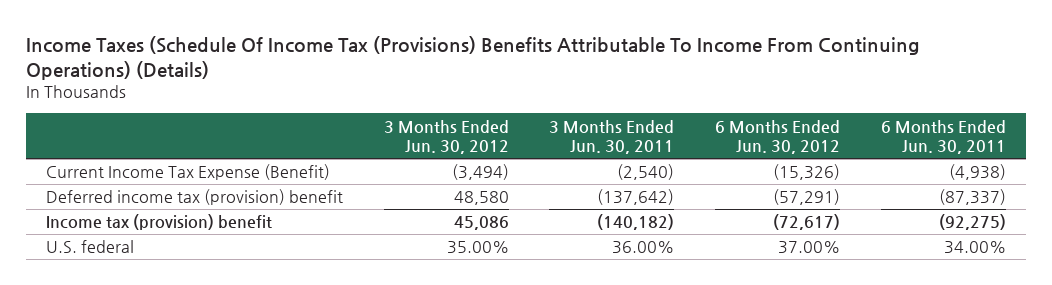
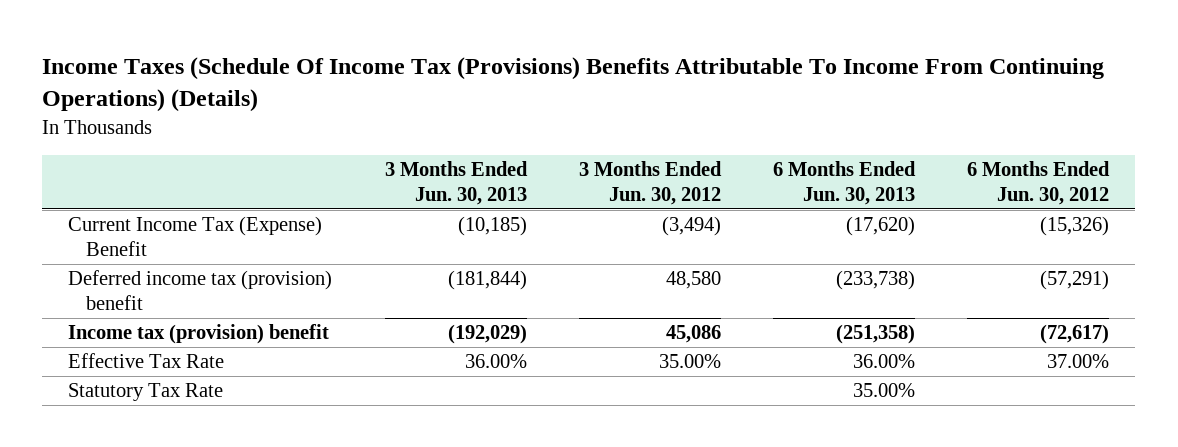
[549,119,675,155] 3 Months Ended Jun. 30, 2011 -> none
[880,119,1006,155] 6 Months Ended Jun. 30, 2011 -> none
none -> [384,161,528,205] 3 Months Ended Jun. 30, 2013
none -> [773,161,917,205] 6 Months Ended Jun. 30, 2013
[45,164,330,181] Current Income Tax Expense (Benefit) -> [68,216,323,256] Current Income Tax (Expense) Benefit
[45,240,134,254] U.S. federal -> [68,353,225,369] Effective Tax Rate
none -> [68,383,224,402] Statutory Tax Rate

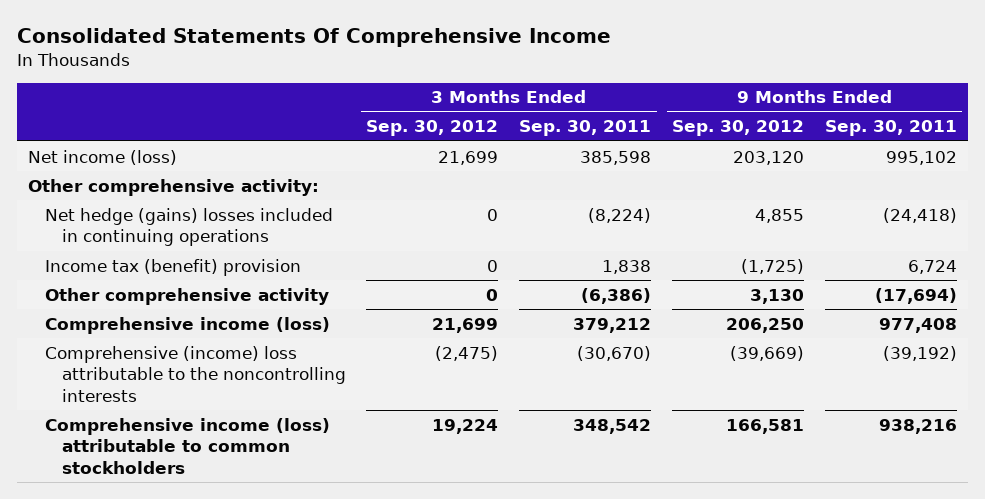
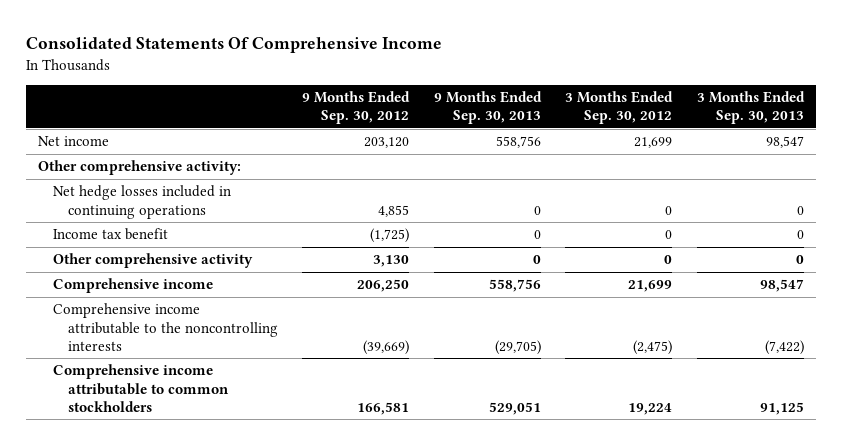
[519,120,652,137] Sep. 30, 2011 -> none
[825,120,958,137] Sep. 30, 2011 -> none
none -> [433,91,542,125] 9 Months Ended Sep. 30, 2013
none -> [696,91,805,125] 3 Months Ended Sep. 30, 2013
[27,149,177,165] Net income (loss) -> [38,136,110,147] Net income
[44,207,333,247] Net hedge (gains) losses included in continuing operations -> [52,185,231,219] Net hedge losses included in continuing operations
[44,258,301,276] Income tax (benefit) provision -> [52,228,168,241] Income tax benefit
[44,316,330,334] Comprehensive income (loss) -> [52,278,213,294] Comprehensive income
[44,345,346,402] Comprehensive (income) loss attributable to the noncontrolling interests -> [52,303,278,351] Comprehensive income attributable to the noncontrolling interests
[44,417,330,474] Comprehensive income (loss) attributable to common stockholders -> [52,364,229,412] Comprehensive income attributable to common stockholders

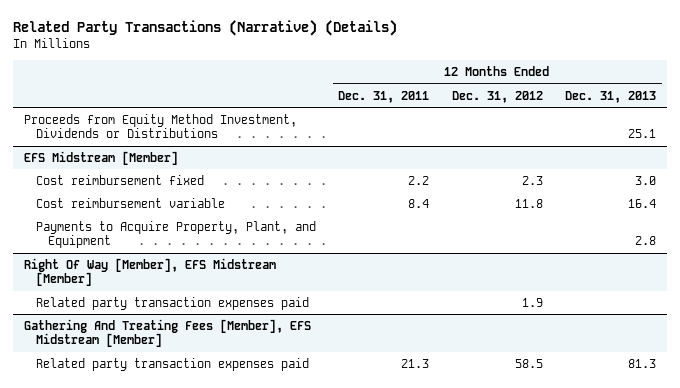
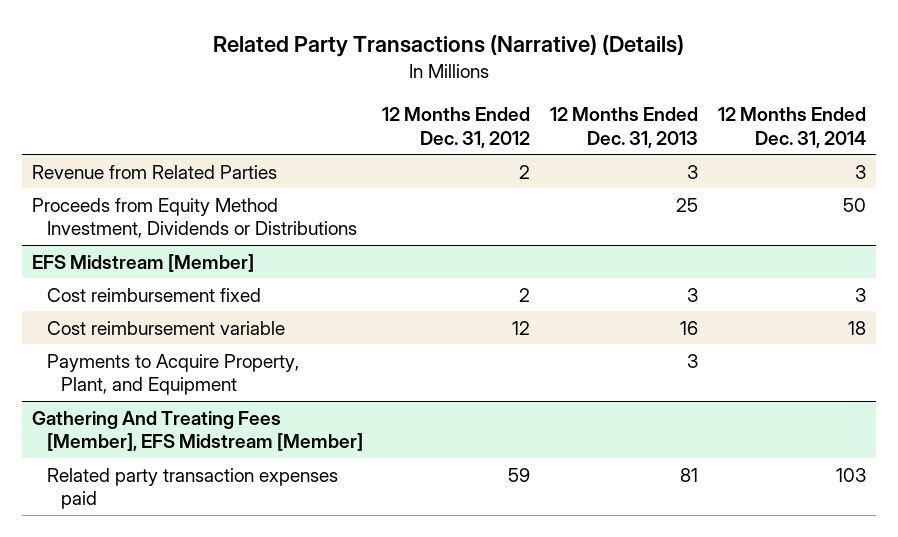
[338,90,430,103] Dec. 31, 2011 -> none
none -> [718,106,867,148] 12 Months Ended Dec. 31, 2014
none -> [31,164,277,179] Revenue from Related Parties
[628,129,657,139] 25.1 -> [676,197,699,212] 25
[23,258,276,287] Right Of Way [Member], EFS Midstream [Member] -> none
[35,297,309,311] Related party transaction expenses paid -> none
[521,176,543,186] 2.3 -> [519,287,531,302] 2
[635,176,657,186] 3.0 -> [687,287,699,302] 3
[514,199,543,209] 11.8 -> [512,320,531,335] 12
[628,199,657,209] 16.4 -> [680,320,699,335] 16
[635,236,657,246] 2.8 -> [687,353,699,368] 3
[514,359,543,369] 58.5 -> [508,467,531,482] 59
[628,359,657,369] 81.3 -> [680,467,699,482] 81

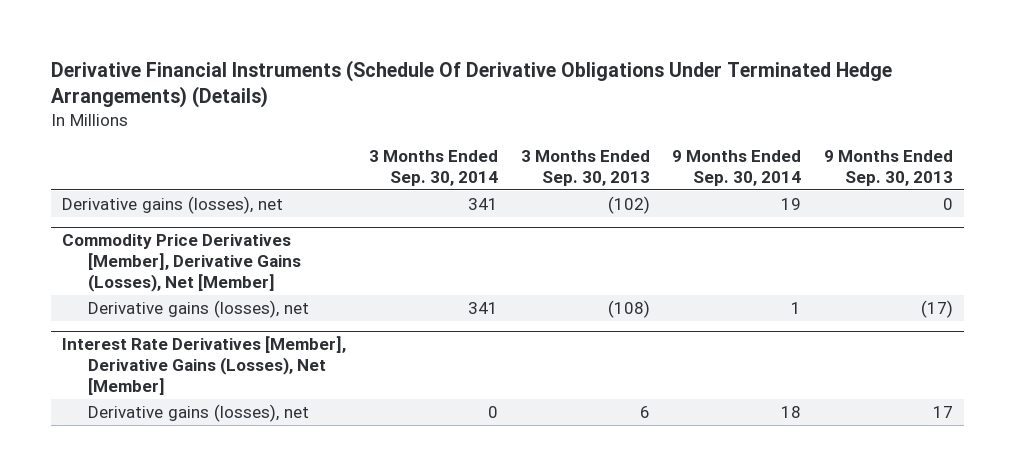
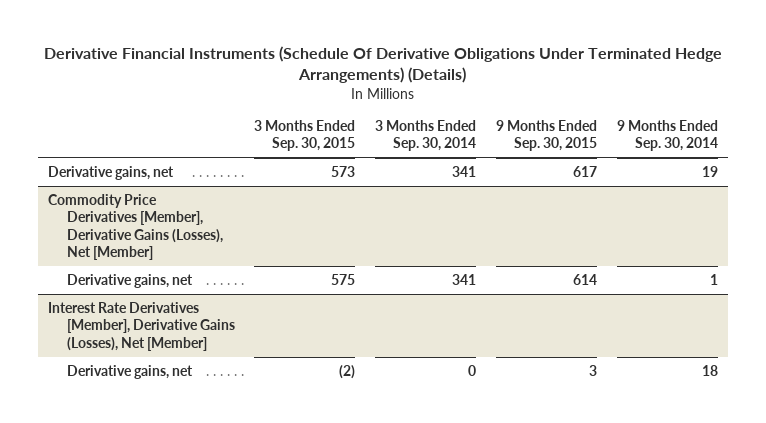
[520,149,650,186] 3 Months Ended Sep. 30, 2013 -> none
[823,149,953,186] 9 Months Ended Sep. 30, 2013 -> none
none -> [254,120,356,152] 3 Months Ended Sep. 30, 2015
none -> [495,120,597,152] 9 Months Ended Sep. 30, 2015
[62,196,284,215] Derivative gains (losses), net -> [48,165,175,180] Derivative gains, net
[87,300,309,319] Derivative gains (losses), net -> [66,273,193,288] Derivative gains, net
[87,404,309,423] Derivative gains (losses), net -> [66,364,193,379] Derivative gains, net

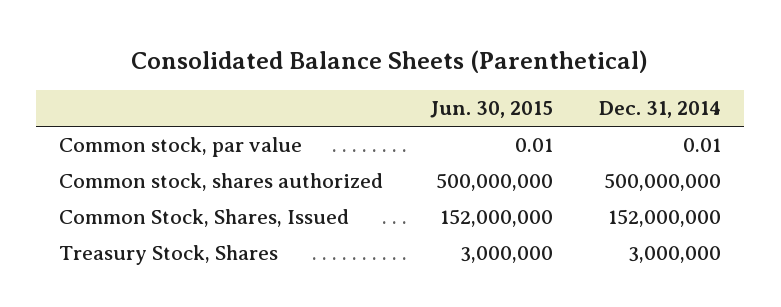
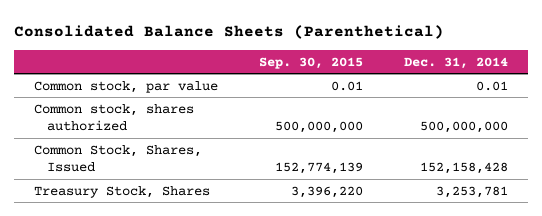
[429,101,553,119] Jun. 30, 2015 -> none
none -> [259,56,364,69] Sep. 30, 2015
[608,209,722,228] 152,000,000 -> [419,162,508,175] 152,158,428
[628,246,722,264] 3,000,000 -> [435,185,508,198] 3,253,781

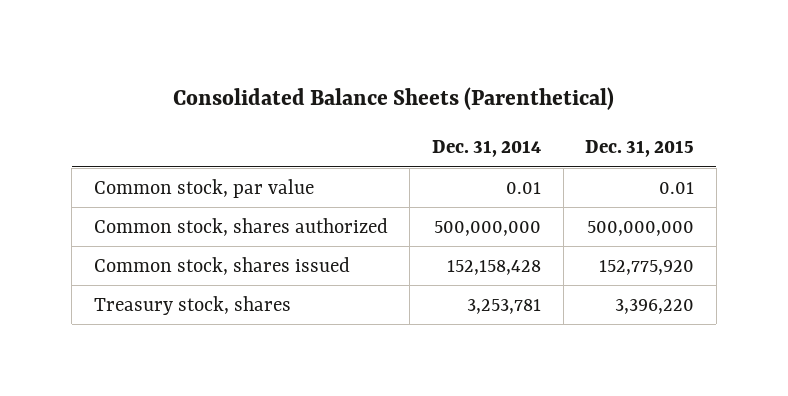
[259,56,364,69] Sep. 30, 2015 -> none
none -> [585,140,695,158] Dec. 31, 2015
[34,144,203,173] Common Stock, Shares, Issued -> [93,256,350,275] Common stock, shares issued
[34,185,211,198] Treasury Stock, Shares -> [93,295,291,315] Treasury stock, shares

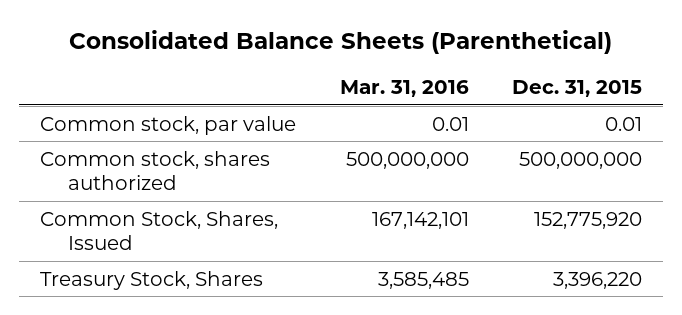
[431,140,541,158] Dec. 31, 2014 -> none
none -> [339,79,469,97] Mar. 31, 2016
[93,256,350,275] Common stock, shares issued -> [40,210,279,251] Common Stock, Shares, Issued
[93,295,291,315] Treasury stock, shares -> [40,270,264,290] Treasury Stock, Shares

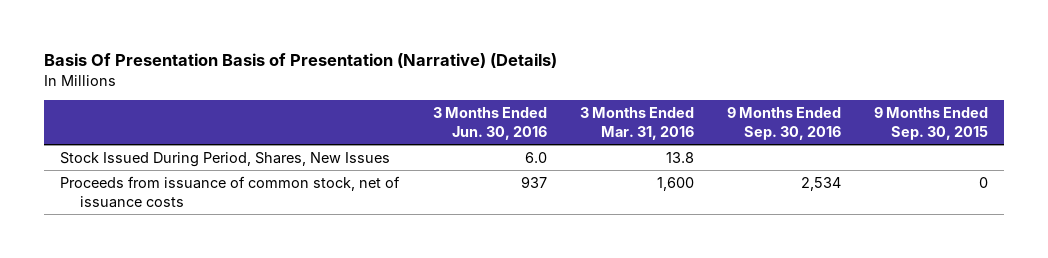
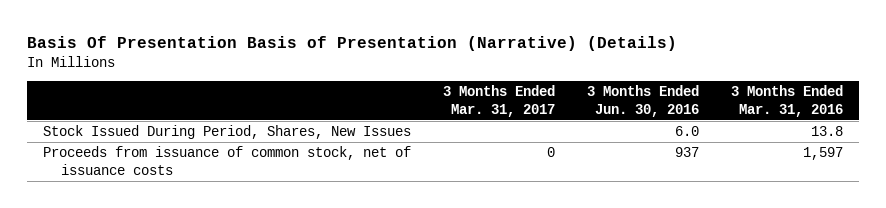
[726,107,841,140] 9 Months Ended Sep. 30, 2016 -> none
[873,107,988,140] 9 Months Ended Sep. 30, 2015 -> none
none -> [442,84,555,117] 3 Months Ended Mar. 31, 2017
[656,177,694,192] 1,600 -> [803,147,844,161] 1,597

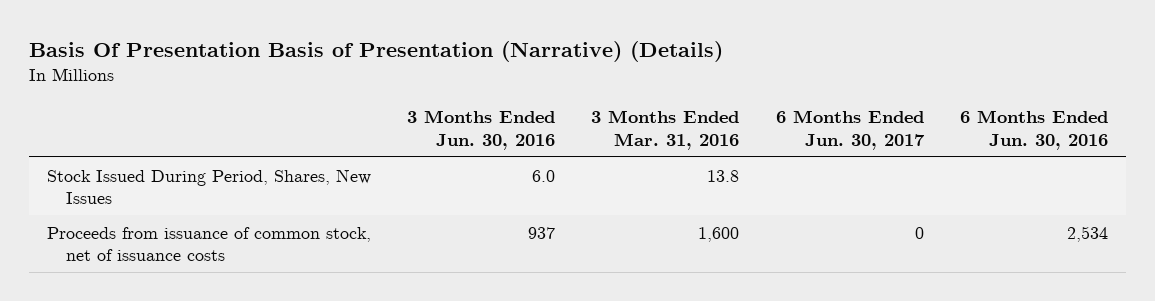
[442,84,555,117] 3 Months Ended Mar. 31, 2017 -> none
none -> [775,110,925,150] 6 Months Ended Jun. 30, 2017
none -> [960,110,1109,150] 6 Months Ended Jun. 30, 2016
[803,147,844,161] 1,597 -> [698,226,740,242] 1,600

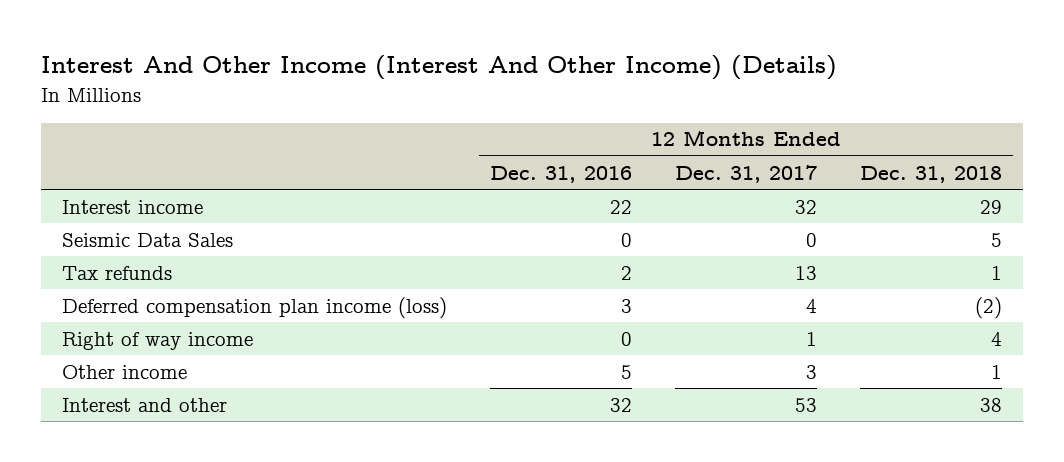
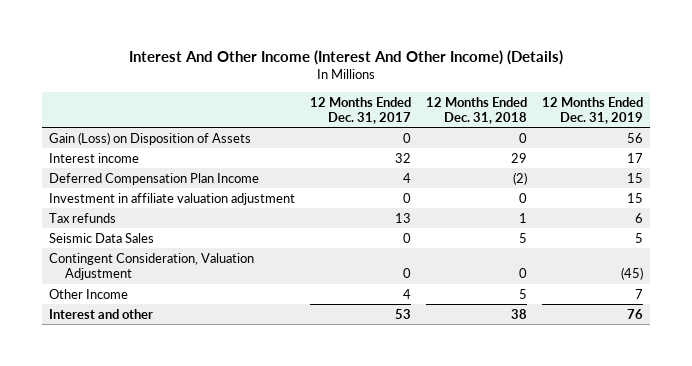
[490,165,633,183] Dec. 31, 2016 -> none
none -> [541,96,643,125] 12 Months Ended Dec. 31, 2019
none -> [49,131,252,145] Gain (Loss) on Disposition of Assets
none -> [49,172,260,185] Deferred Compensation Plan Income
none -> [49,192,296,205] Investment in affiliate valuation adjustment
[62,296,448,319] Deferred compensation plan income (loss) -> none
[62,331,254,350] Right of way income -> none
[62,232,234,247] Seismic Data Sales -> [49,232,155,243] Seismic Data Sales
none -> [49,252,255,281] Contingent Consideration, Valuation Adjustment
[62,364,188,379] Other income -> [49,288,129,299] Other Income
[806,364,818,379] 3 -> [403,288,412,299] 4
[990,364,1002,379] 1 -> [518,288,527,299] 5

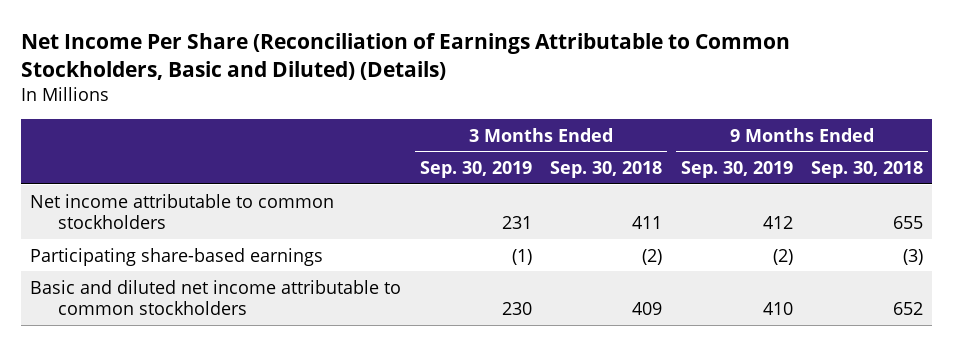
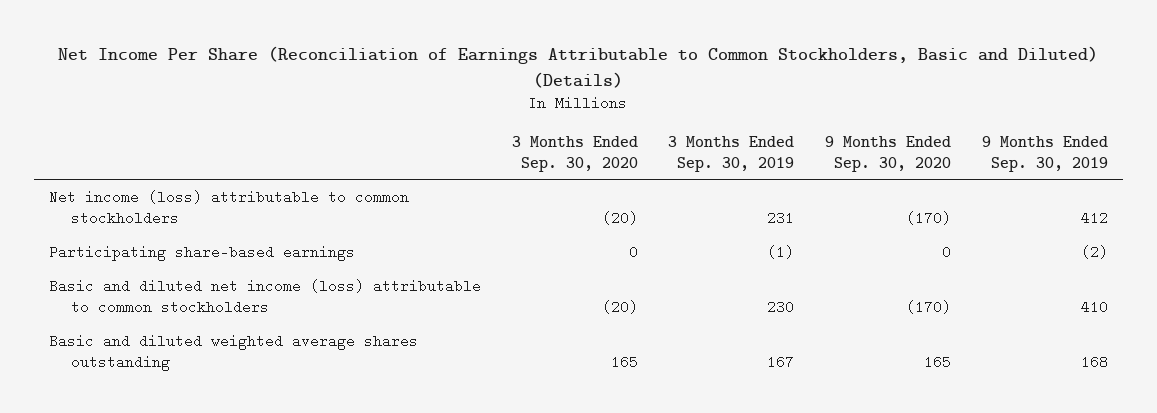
[550,160,663,178] Sep. 30, 2018 -> none
[810,160,923,178] Sep. 30, 2018 -> none
none -> [511,135,638,172] 3 Months Ended Sep. 30, 2020
none -> [824,135,951,172] 9 Months Ended Sep. 30, 2020
[30,193,335,230] Net income attributable to common stockholders -> [49,190,410,225] Net income (loss) attributable to common stockholders
[30,279,402,316] Basic and diluted net income attributable to common stockholders -> [49,279,482,314] Basic and diluted net income (loss) attributable to common stockholders
none -> [49,334,419,371] Basic and diluted weighted average shares outstanding

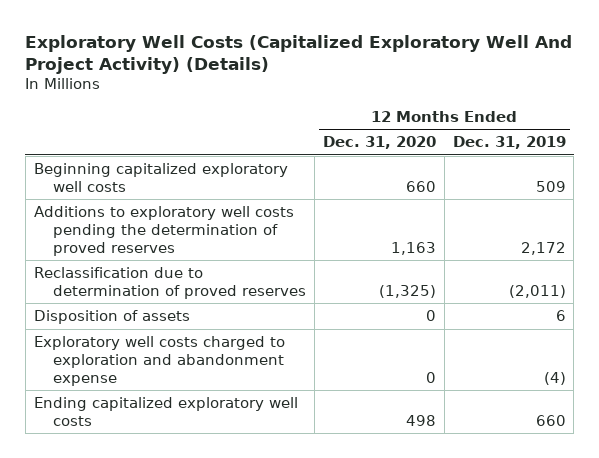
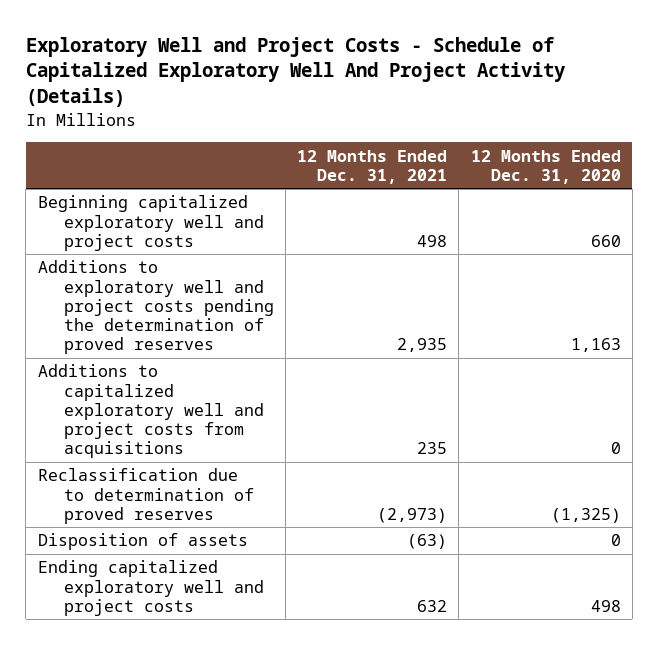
[25,34,573,74] Exploratory Well Costs (Capitalized Exploratory Well And Project Activity) (Details) -> [25,36,566,108] Exploratory Well and Project Costs - Schedule of Capitalized Exploratory Well And Project Activity (Details)
[452,136,566,150] Dec. 31, 2019 -> none
none -> [297,149,448,185] 12 Months Ended Dec. 31, 2021
[33,163,288,192] Beginning capitalized exploratory well costs -> [37,195,264,251] Beginning capitalized exploratory well and project costs
[33,206,294,256] Additions to exploratory well costs pending the determination of proved reserves -> [37,260,274,355] Additions to exploratory well and project costs pending the determination of proved reserves
none -> [37,364,264,459] Additions to capitalized exploratory well and project costs from acquisitions
[33,336,285,386] Exploratory well costs charged to exploration and abandonment expense -> none
[33,397,298,426] Ending capitalized exploratory well costs -> [37,560,264,616] Ending capitalized exploratory well and project costs

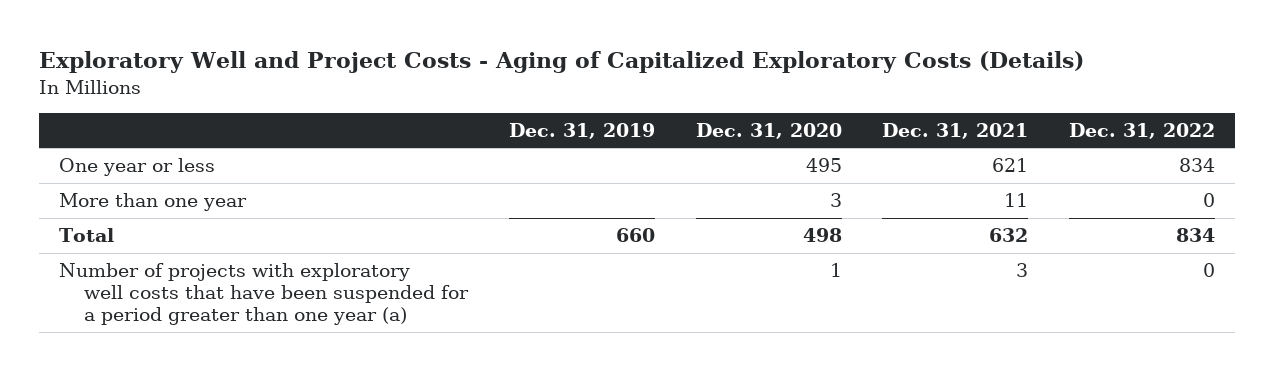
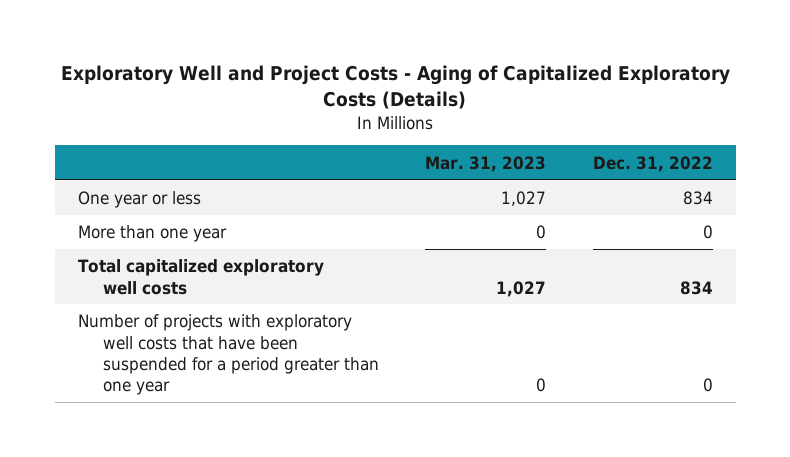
[508,122,655,139] Dec. 31, 2019 -> none
[695,122,842,139] Dec. 31, 2020 -> none
[882,122,1029,139] Dec. 31, 2021 -> none
none -> [425,155,547,172] Mar. 31, 2023
[59,228,115,243] Total -> [77,259,324,295] Total capitalized exploratory well costs
[59,263,470,326] Number of projects with exploratory well costs that have been suspended for a period greater than one year (a) -> [77,314,380,396] Number of projects with exploratory well costs that have been suspended for a period greater than one year

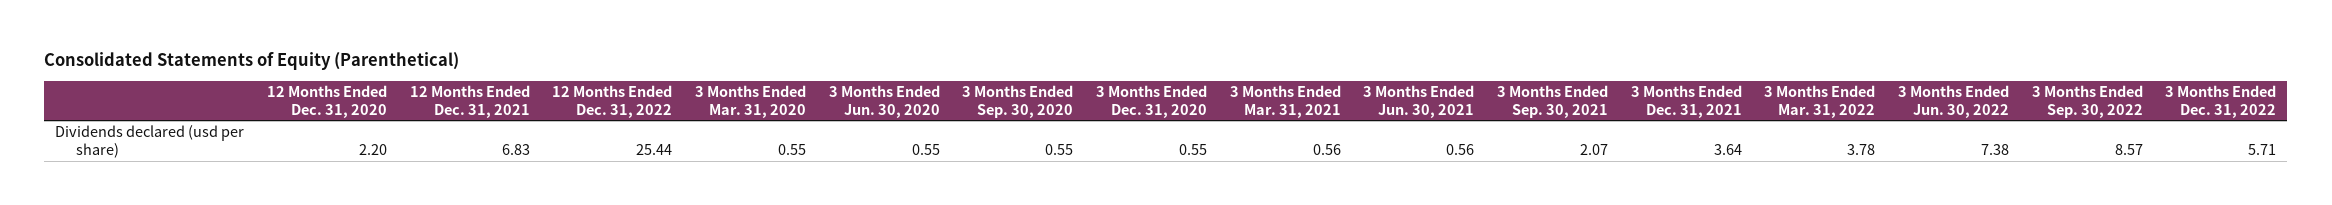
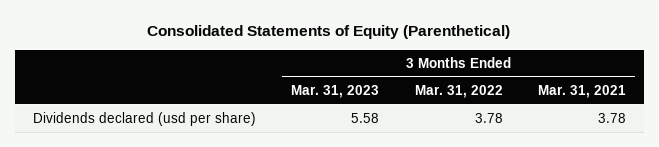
[267,84,388,118] 12 Months Ended Dec. 31, 2020 -> none
[409,84,530,118] 12 Months Ended Dec. 31, 2021 -> none
[552,84,673,118] 12 Months Ended Dec. 31, 2022 -> none
[695,84,807,118] 3 Months Ended Mar. 31, 2020 -> none
[828,84,940,118] 3 Months Ended Jun. 30, 2020 -> none
[962,84,1074,118] 3 Months Ended Sep. 30, 2020 -> none
[1095,84,1207,118] 3 Months Ended Dec. 31, 2020 -> none
[1363,84,1475,118] 3 Months Ended Jun. 30, 2021 -> none
[1496,84,1608,118] 3 Months Ended Sep. 30, 2021 -> none
[1630,84,1742,118] 3 Months Ended Dec. 31, 2021 -> none
[1897,84,2009,118] 3 Months Ended Jun. 30, 2022 -> none
[2031,84,2143,118] 3 Months Ended Sep. 30, 2022 -> none
[2165,84,2277,118] 3 Months Ended Dec. 31, 2022 -> none
none -> [291,84,380,98] Mar. 31, 2023
[1312,143,1341,155] 0.56 -> [597,113,626,124] 3.78

